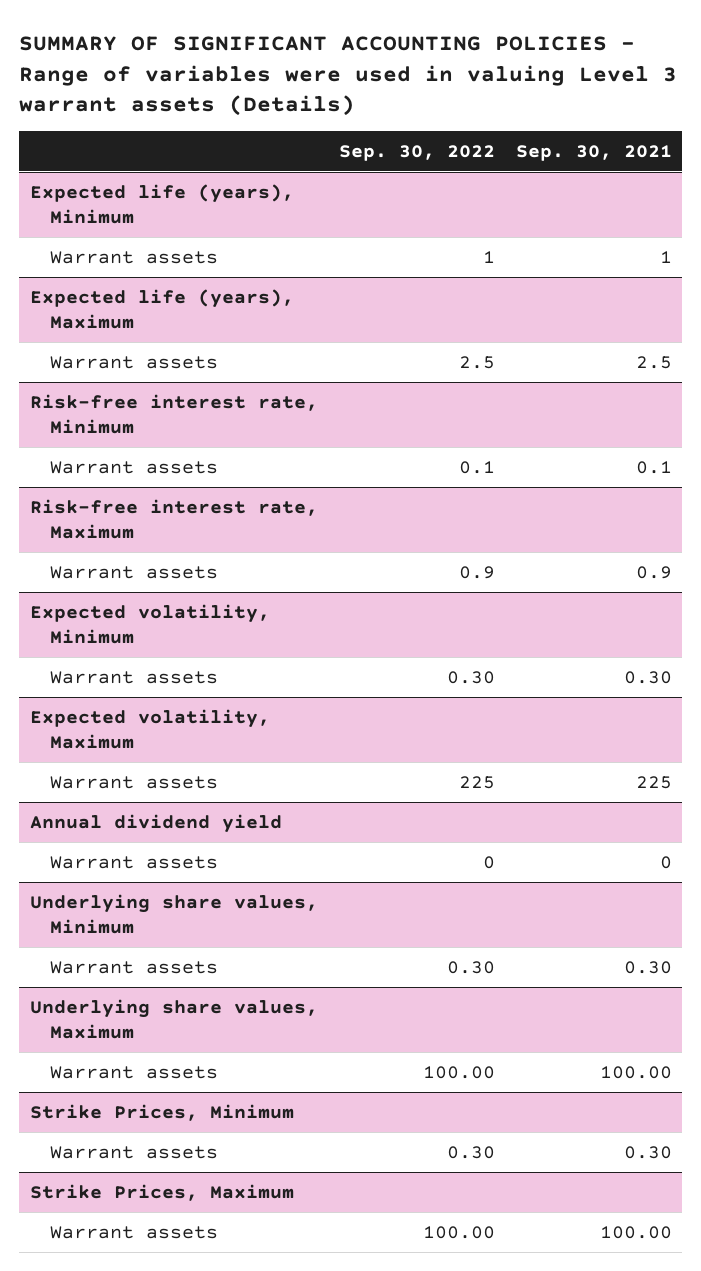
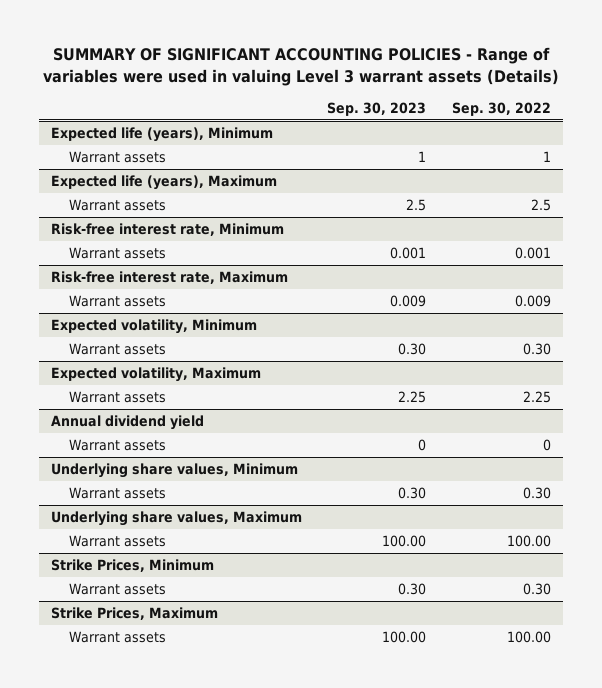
[515,144,672,161] Sep. 30, 2021 -> none
none -> [327,102,427,117] Sep. 30, 2023
[458,460,495,474] 0.1 -> [514,246,551,259] 0.001
[458,565,495,579] 0.9 -> [514,294,551,307] 0.009
[458,775,495,789] 225 -> [522,390,551,403] 2.25

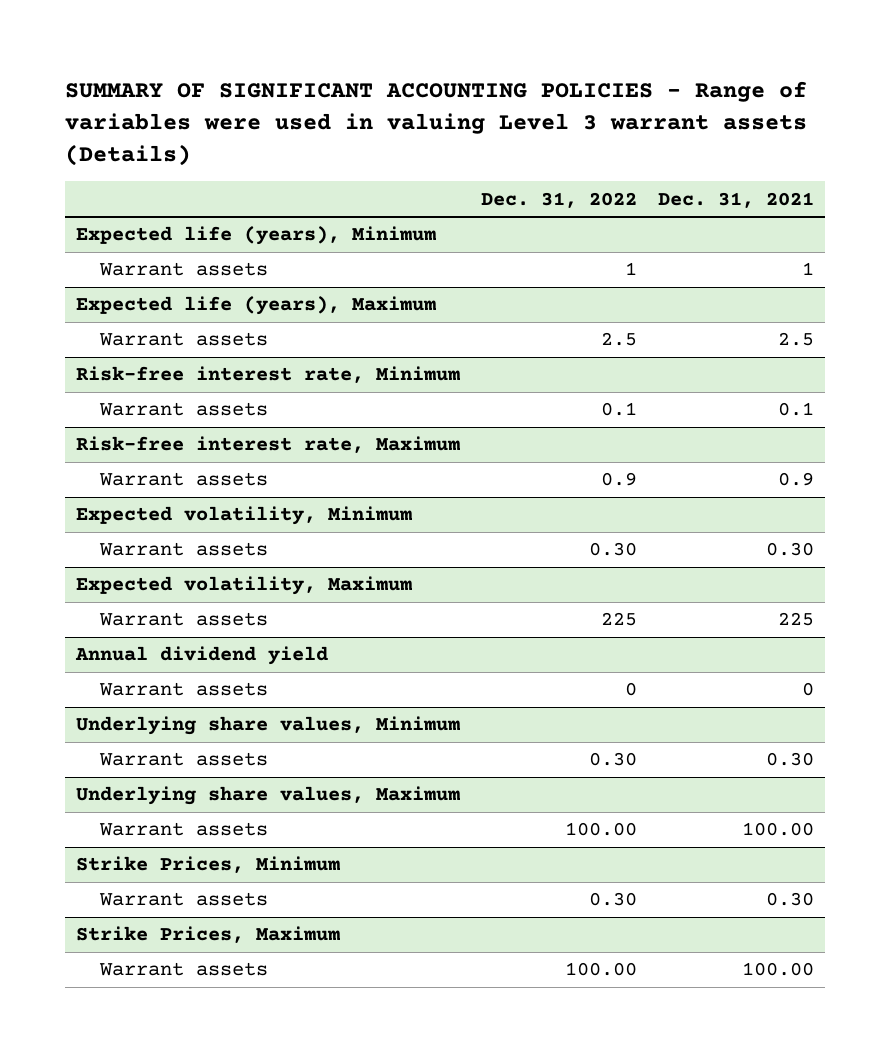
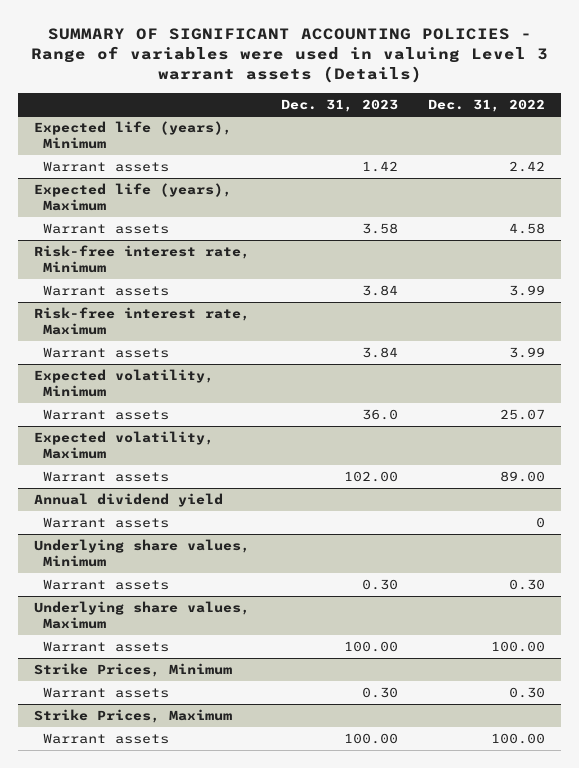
[658,191,815,208] Dec. 31, 2021 -> none
none -> [280,98,398,112] Dec. 31, 2023
[625,262,638,276] 1 -> [509,161,546,173] 2.42
[601,332,638,347] 2.5 -> [509,223,546,235] 4.58
[601,402,638,417] 0.1 -> [509,285,546,297] 3.99
[601,472,638,487] 0.9 -> [509,347,546,359] 3.99
[589,542,638,557] 0.30 -> [500,409,546,421] 25.07
[601,612,638,627] 225 -> [500,471,546,483] 89.00

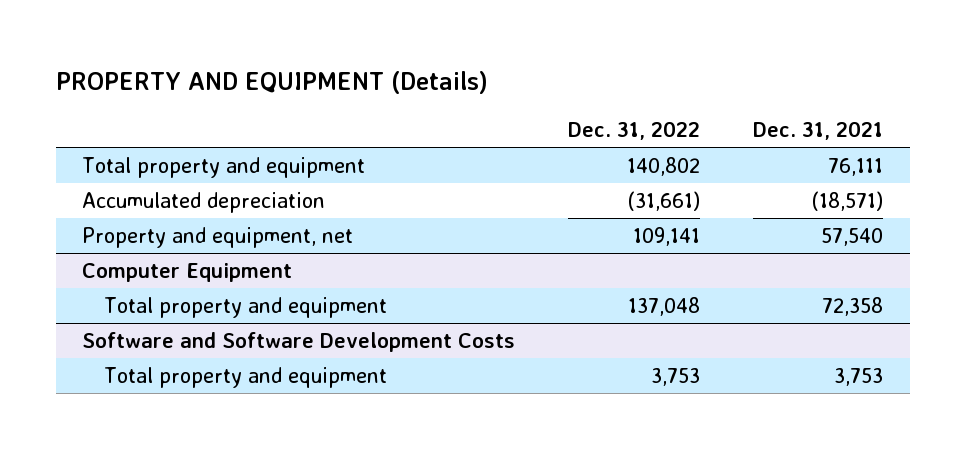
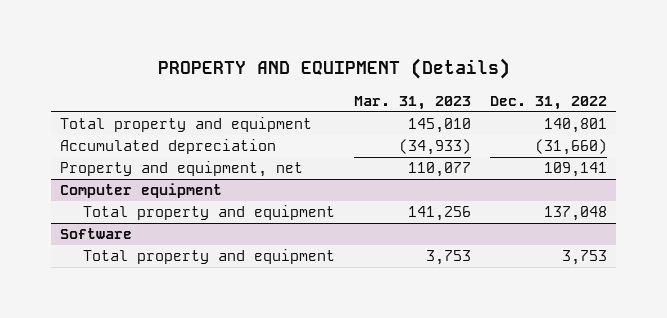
[753,121,884,141] Dec. 31, 2021 -> none
none -> [353,95,471,110] Mar. 31, 2023
[627,157,701,177] 140,802 -> [543,118,607,134] 140,801
[627,191,701,212] (31,661) -> [534,139,607,156] (31,660)
[82,263,293,283] Computer Equipment -> [60,183,223,199] Computer equipment
[82,332,516,353] Software and Software Development Costs -> [60,228,133,240] Software

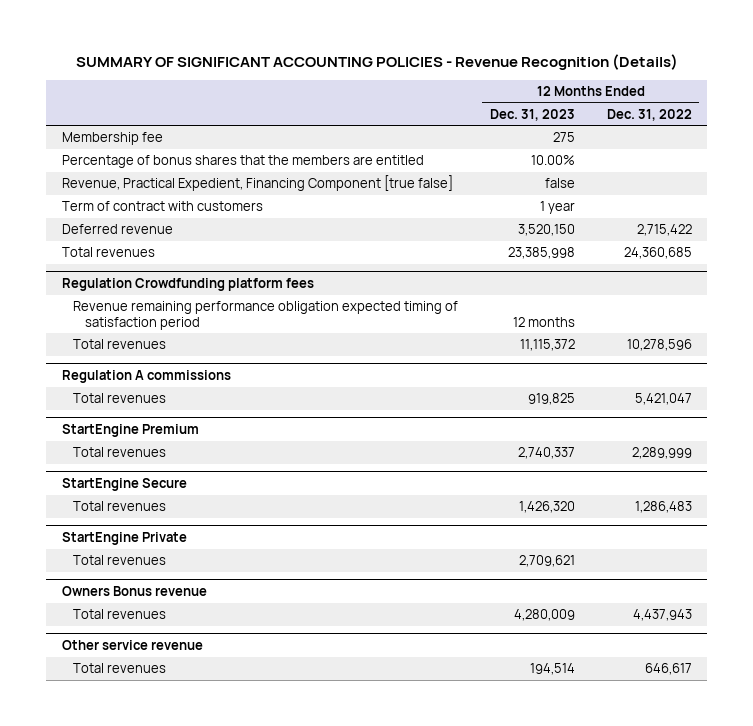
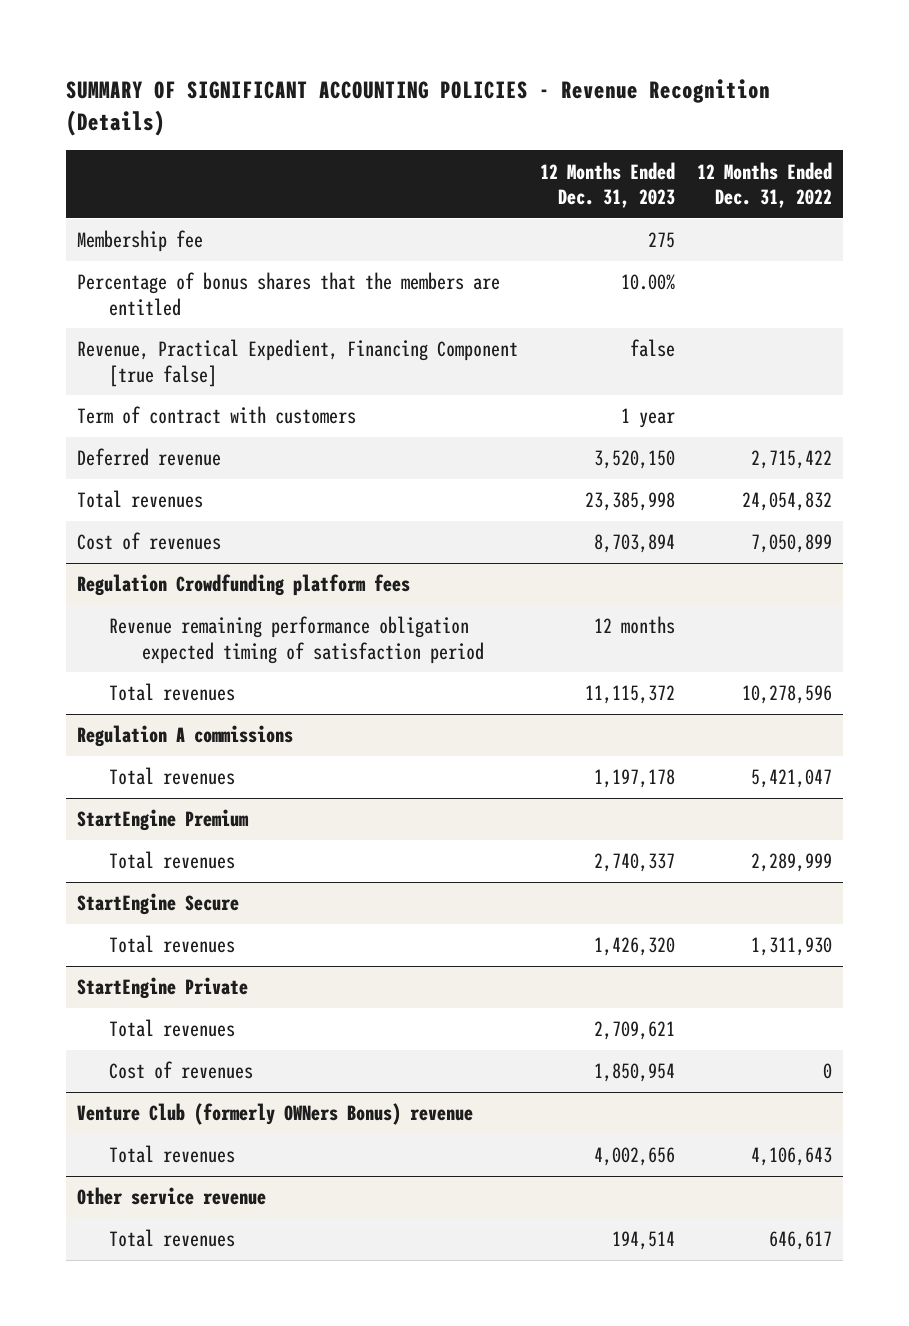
[623,247,692,260] 24,360,685 -> [742,492,833,512] 24,054,832
none -> [76,532,221,551] Cost of revenues
[527,393,575,406] 919,825 -> [593,769,675,789] 1,197,178
[634,501,692,514] 1,286,483 -> [751,937,833,957] 1,311,930
none -> [109,1061,254,1080] Cost of revenues
[61,586,207,597] Owners Bonus revenue -> [76,1103,473,1126] Venture Club (formerly OWNers Bonus) revenue
[513,609,575,622] 4,280,009 -> [593,1147,675,1167] 4,002,656
[632,609,692,622] 4,437,943 -> [751,1147,833,1167] 4,106,643

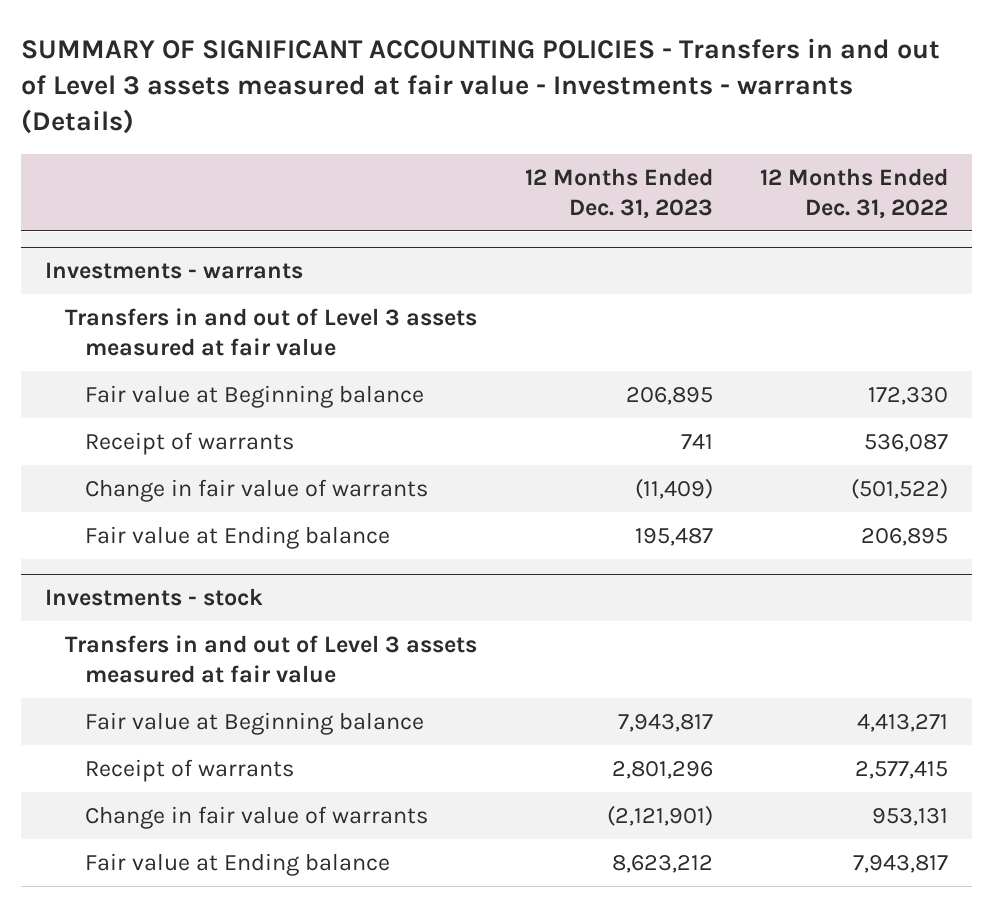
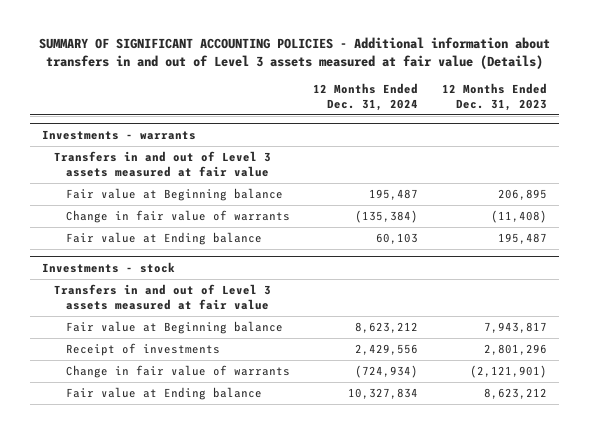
[21,37,941,135] SUMMARY OF SIGNIFICANT ACCOUNTING POLICIES - Transfers in and out of Level 3 assets measured at fair value - Investments - warrants (Details) -> [38,37,550,69] SUMMARY OF SIGNIFICANT ACCOUNTING POLICIES - Additional information about transfers in and out of Level 3 assets measured at fair value (Details)
[760,167,949,219] 12 Months Ended Dec. 31, 2022 -> none
none -> [313,82,419,111] 12 Months Ended Dec. 31, 2024
[84,431,294,455] Receipt of warrants -> none
[634,477,713,499] (11,409) -> [491,210,548,224] (11,408)
[84,758,294,782] Receipt of warrants -> [65,343,220,357] Receipt of investments

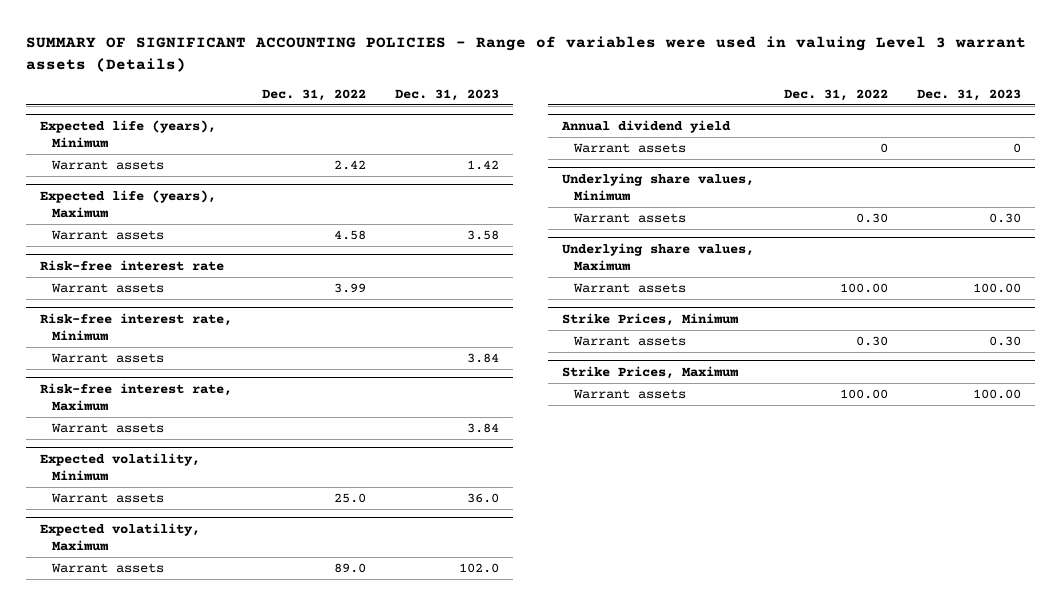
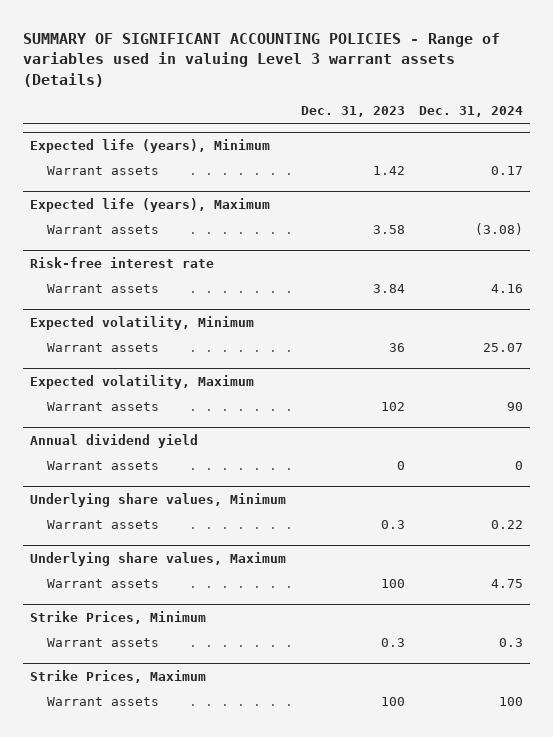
[25,36,1026,72] SUMMARY OF SIGNIFICANT ACCOUNTING POLICIES - Range of variables were used in valuing Level 3 warrant assets (Details) -> [23,32,501,87] SUMMARY OF SIGNIFICANT ACCOUNTING POLICIES - Range of variables used in valuing Level 3 warrant assets (Details)
[261,88,366,101] Dec. 31, 2022 -> none
none -> [418,106,523,118] Dec. 31, 2024
[50,283,164,294] Warrant assets -> none
[40,312,233,342] Risk-free interest rate, Minimum -> none
[40,382,233,412] Risk-free interest rate, Maximum -> none
[50,423,164,434] Warrant assets -> none
[466,493,499,504] 36.0 -> [388,343,405,353] 36
[458,563,499,574] 102.0 -> [380,402,405,412] 102
[988,213,1021,224] 0.30 -> [380,520,405,530] 0.3
[972,283,1021,294] 100.00 -> [380,579,405,589] 100
[988,336,1021,347] 0.30 -> [380,638,405,648] 0.3
[972,389,1021,400] 100.00 -> [380,697,405,707] 100

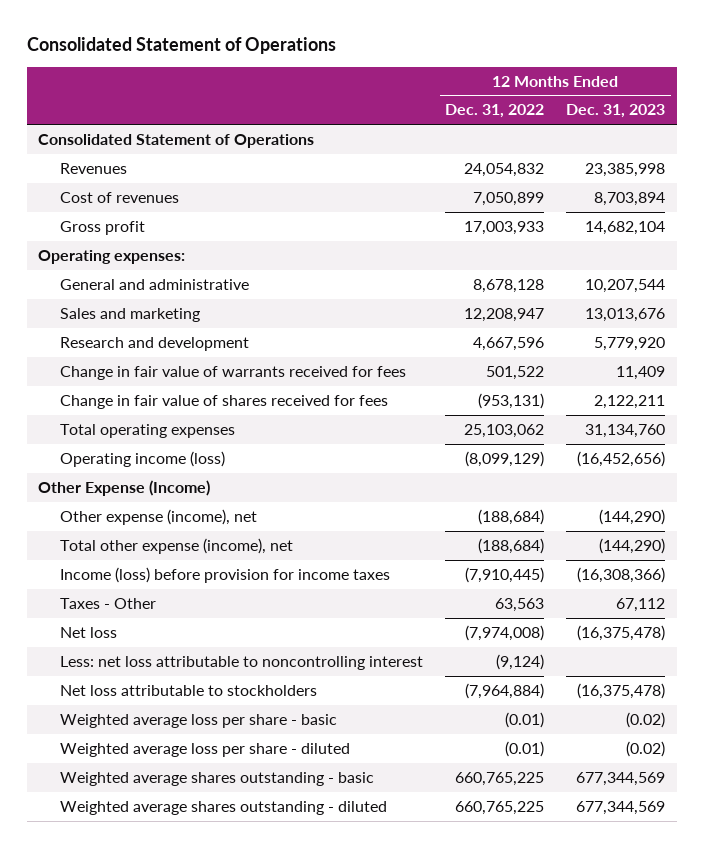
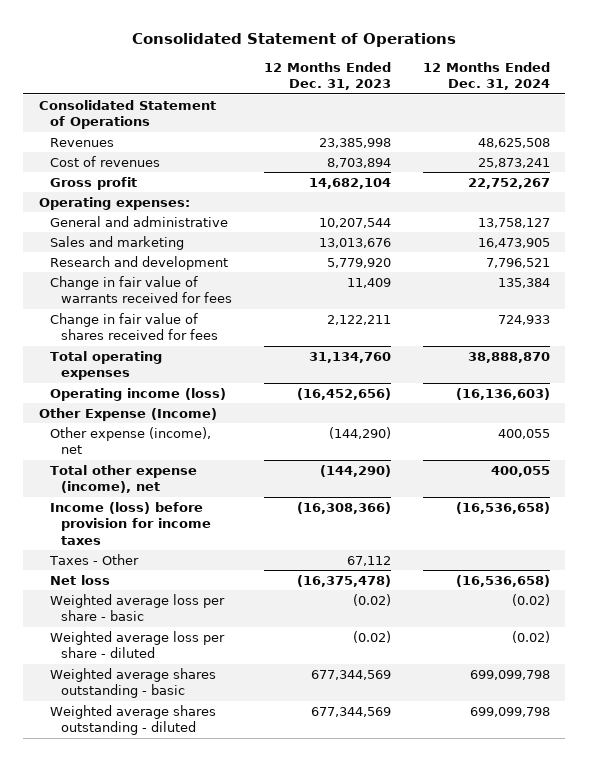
[445,104,545,119] Dec. 31, 2022 -> none
none -> [422,61,550,91] 12 Months Ended Dec. 31, 2024
[59,655,423,670] Less: net loss attributable to noncontrolling interest -> none
[59,684,317,696] Net loss attributable to stockholders -> none

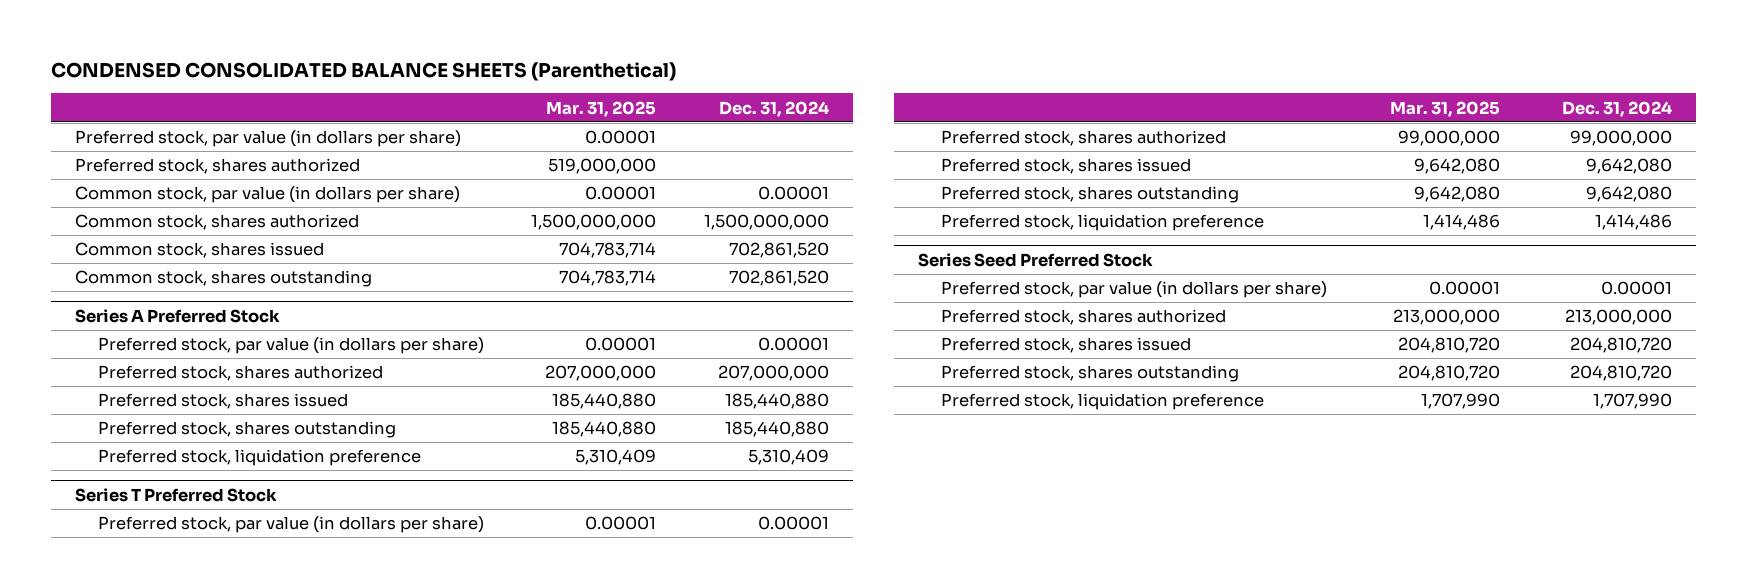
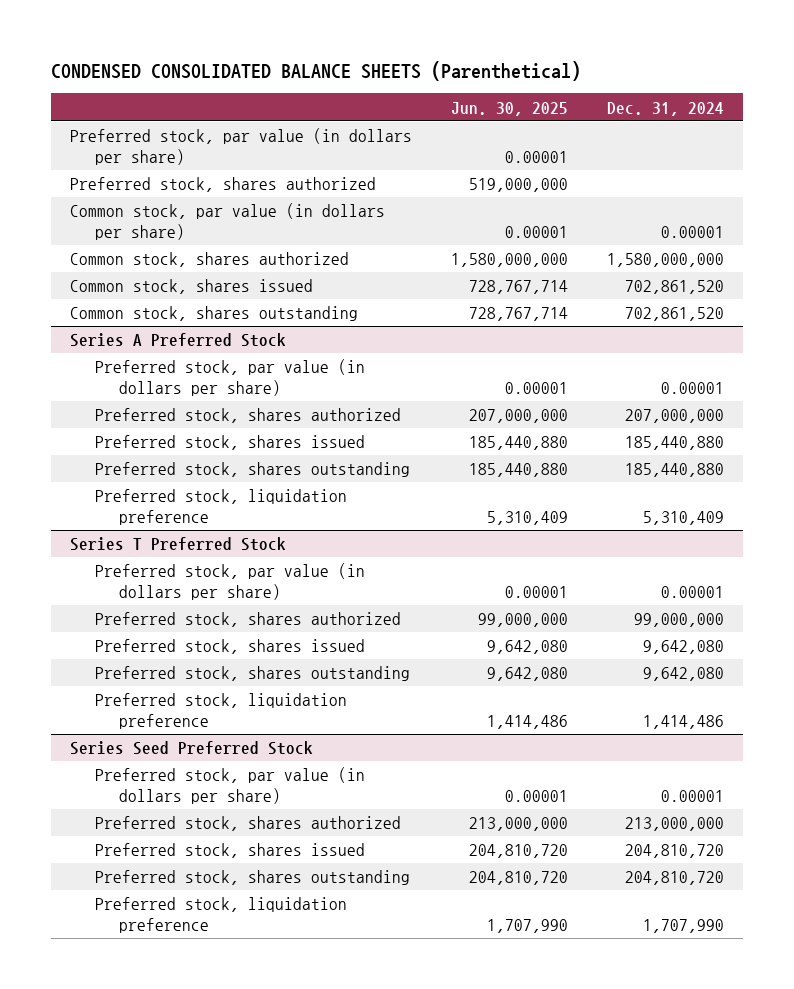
[546,100,657,117] Mar. 31, 2025 -> none
none -> [450,101,568,116] Jun. 30, 2025
[703,214,829,231] 1,500,000,000 -> [606,253,724,268] 1,580,000,000

